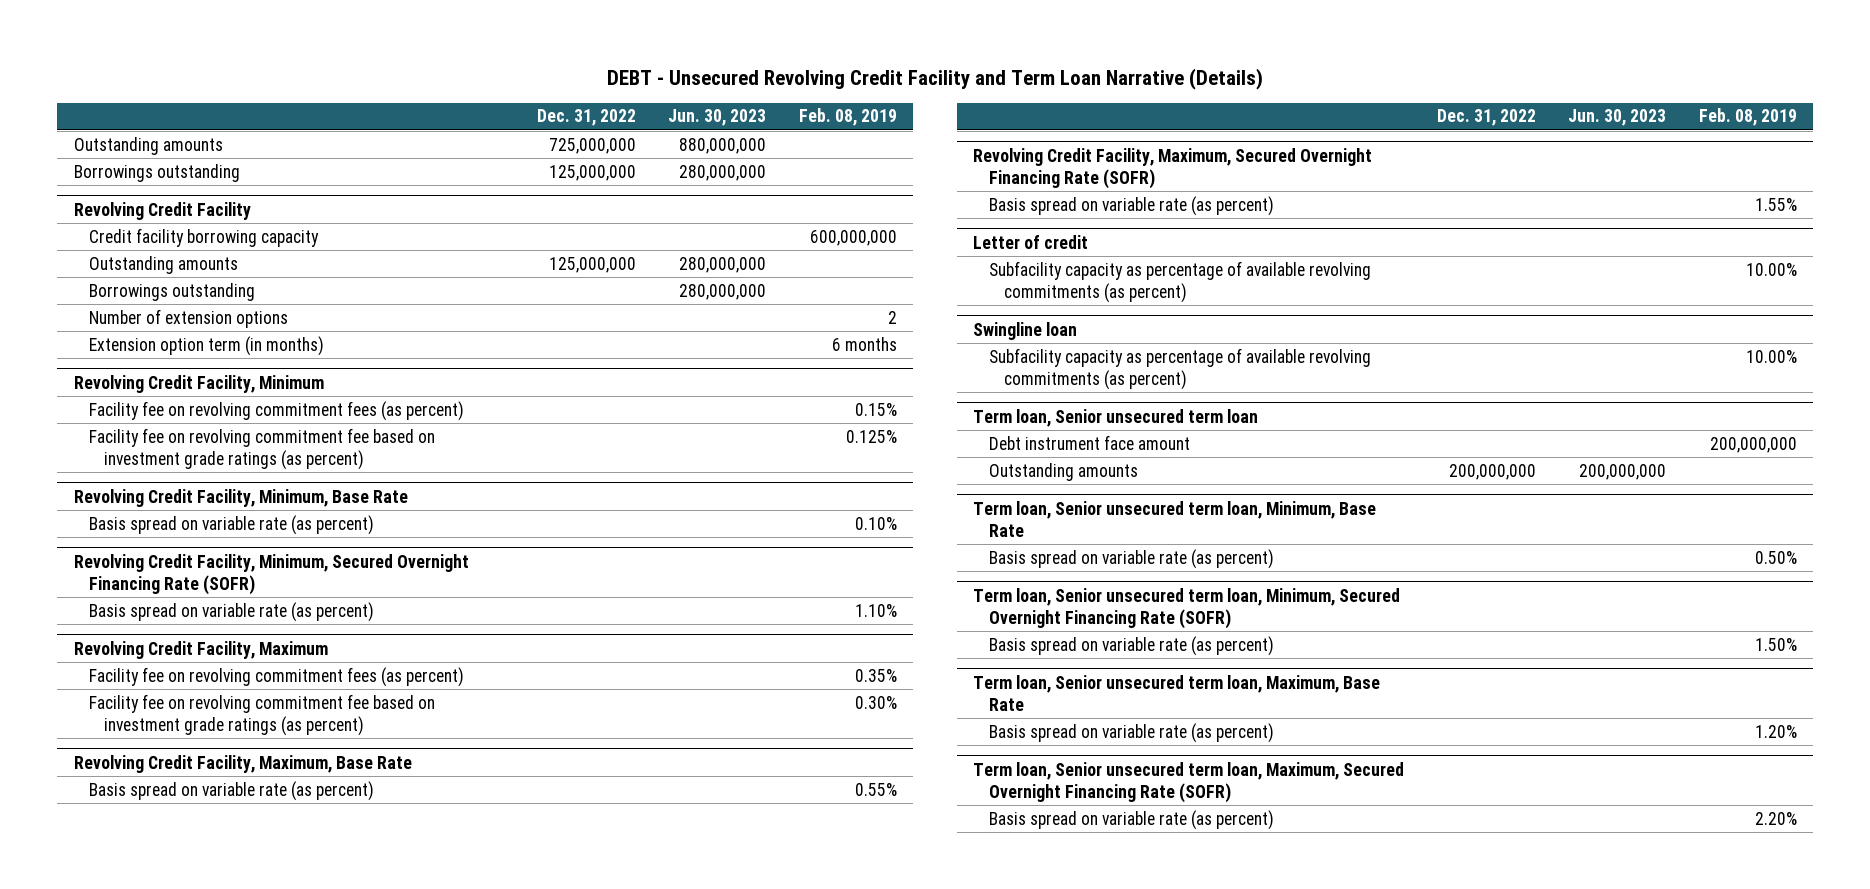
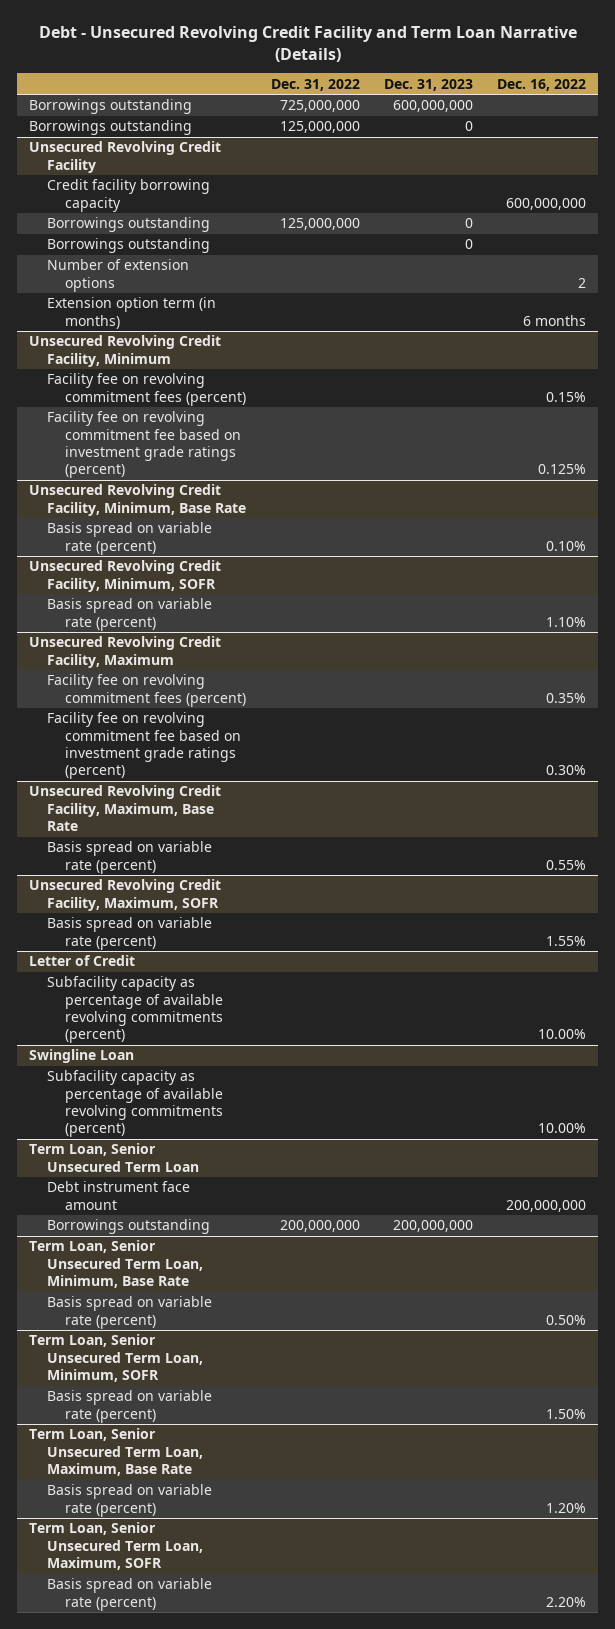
[607,67,1264,90] DEBT - Unsecured Revolving Credit Facility and Term Loan Narrative (Details) -> [38,26,577,62] Debt - Unsecured Revolving Credit Facility and Term Loan Narrative (Details)
[668,109,767,127] Jun. 30, 2023 -> none
[798,108,897,127] Feb. 08, 2019 -> none
none -> [383,78,473,91] Dec. 31, 2023
none -> [497,78,587,91] Dec. 16, 2022
[73,136,223,155] Outstanding amounts -> [28,99,192,115] Borrowings outstanding
[73,201,251,220] Revolving Credit Facility -> [28,141,221,173] Unsecured Revolving Credit Facility
[88,255,238,274] Outstanding amounts -> [47,217,211,233] Borrowings outstanding
[73,374,324,393] Revolving Credit Facility, Minimum -> [28,335,221,367] Unsecured Revolving Credit Facility, Minimum
[88,400,464,421] Facility fee on revolving commitment fees (as percent) -> [47,373,247,406] Facility fee on revolving commitment fees (percent)
[88,427,435,470] Facility fee on revolving commitment fee based on investment grade ratings (as percent) -> [47,411,242,479] Facility fee on revolving commitment fee based on investment grade ratings (percent)
[73,488,408,507] Revolving Credit Facility, Minimum, Base Rate -> [28,484,247,516] Unsecured Revolving Credit Facility, Minimum, Base Rate
[88,514,374,535] Basis spread on variable rate (as percent) -> [47,522,213,555] Basis spread on variable rate (percent)
[73,553,469,595] Revolving Credit Facility, Minimum, Secured Overnight Financing Rate (SOFR) -> [28,560,221,592] Unsecured Revolving Credit Facility, Minimum, SOFR
[88,601,374,622] Basis spread on variable rate (as percent) -> [47,598,213,631] Basis spread on variable rate (percent)
[73,640,328,659] Revolving Credit Facility, Maximum -> [28,636,221,668] Unsecured Revolving Credit Facility, Maximum
[88,666,464,687] Facility fee on revolving commitment fees (as percent) -> [47,674,247,707] Facility fee on revolving commitment fees (percent)
[88,693,435,736] Facility fee on revolving commitment fee based on investment grade ratings (as percent) -> [47,712,242,780] Facility fee on revolving commitment fee based on investment grade ratings (percent)
[73,754,412,773] Revolving Credit Facility, Maximum, Base Rate -> [28,785,221,831] Unsecured Revolving Credit Facility, Maximum, Base Rate
[88,780,374,801] Basis spread on variable rate (as percent) -> [47,841,213,874] Basis spread on variable rate (percent)
[973,147,1373,189] Revolving Credit Facility, Maximum, Secured Overnight Financing Rate (SOFR) -> [28,879,221,911] Unsecured Revolving Credit Facility, Maximum, SOFR
[988,195,1274,216] Basis spread on variable rate (as percent) -> [47,917,213,950] Basis spread on variable rate (percent)
[973,234,1089,249] Letter of credit -> [28,955,135,967] Letter of Credit
[988,260,1371,303] Subfacility capacity as percentage of available revolving commitments (as percent) -> [47,976,224,1044] Subfacility capacity as percentage of available revolving commitments (percent)
[973,321,1078,340] Swingline loan -> [28,1049,134,1064] Swingline Loan
[988,347,1371,390] Subfacility capacity as percentage of available revolving commitments (as percent) -> [47,1070,224,1138] Subfacility capacity as percentage of available revolving commitments (percent)
[973,408,1259,427] Term loan, Senior unsecured term loan -> [28,1143,200,1172] Term Loan, Senior Unsecured Term Loan
[988,462,1138,481] Outstanding amounts -> [47,1219,211,1235] Borrowings outstanding
[973,500,1377,537] Term loan, Senior unsecured term loan, Minimum, Base Rate -> [28,1240,204,1288] Term Loan, Senior Unsecured Term Loan, Minimum, Base Rate
[988,548,1274,569] Basis spread on variable rate (as percent) -> [47,1296,213,1329] Basis spread on variable rate (percent)
[973,587,1401,629] Term loan, Senior unsecured term loan, Minimum, Secured Overnight Financing Rate (SOFR) -> [28,1334,204,1382] Term Loan, Senior Unsecured Term Loan, Minimum, SOFR
[988,635,1274,656] Basis spread on variable rate (as percent) -> [47,1390,213,1423] Basis spread on variable rate (percent)
[973,674,1381,711] Term loan, Senior unsecured term loan, Maximum, Base Rate -> [28,1428,204,1476] Term Loan, Senior Unsecured Term Loan, Maximum, Base Rate
[988,722,1274,743] Basis spread on variable rate (as percent) -> [47,1484,213,1517] Basis spread on variable rate (percent)
[973,761,1405,803] Term loan, Senior unsecured term loan, Maximum, Secured Overnight Financing Rate (SOFR) -> [28,1522,204,1570] Term Loan, Senior Unsecured Term Loan, Maximum, SOFR
[988,809,1274,830] Basis spread on variable rate (as percent) -> [47,1578,213,1611] Basis spread on variable rate (percent)

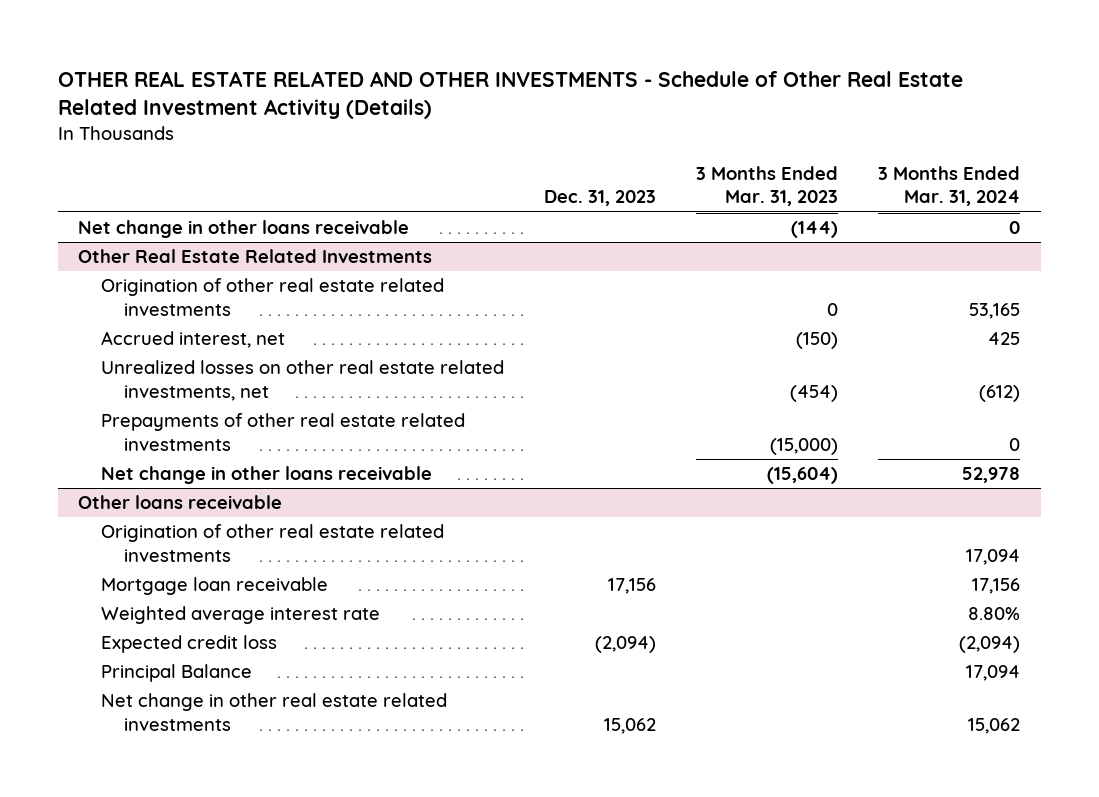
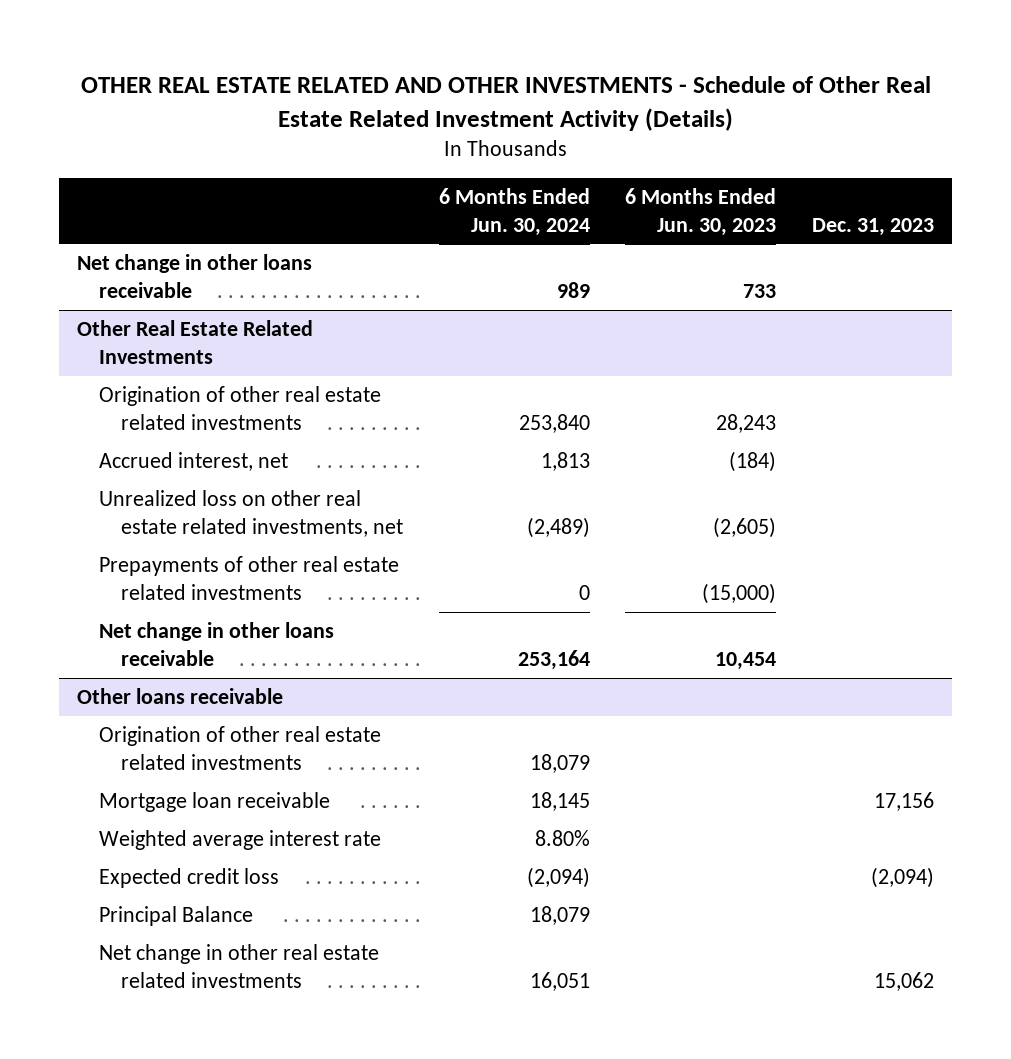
[696,165,839,207] 3 Months Ended Mar. 31, 2023 -> none
[878,165,1021,207] 3 Months Ended Mar. 31, 2024 -> none
none -> [438,187,590,236] 6 Months Ended Jun. 30, 2024
none -> [625,187,777,236] 6 Months Ended Jun. 30, 2023
[101,360,505,401] Unrealized losses on other real estate related investments, net -> [98,489,403,538] Unrealized loss on other real estate related investments, net

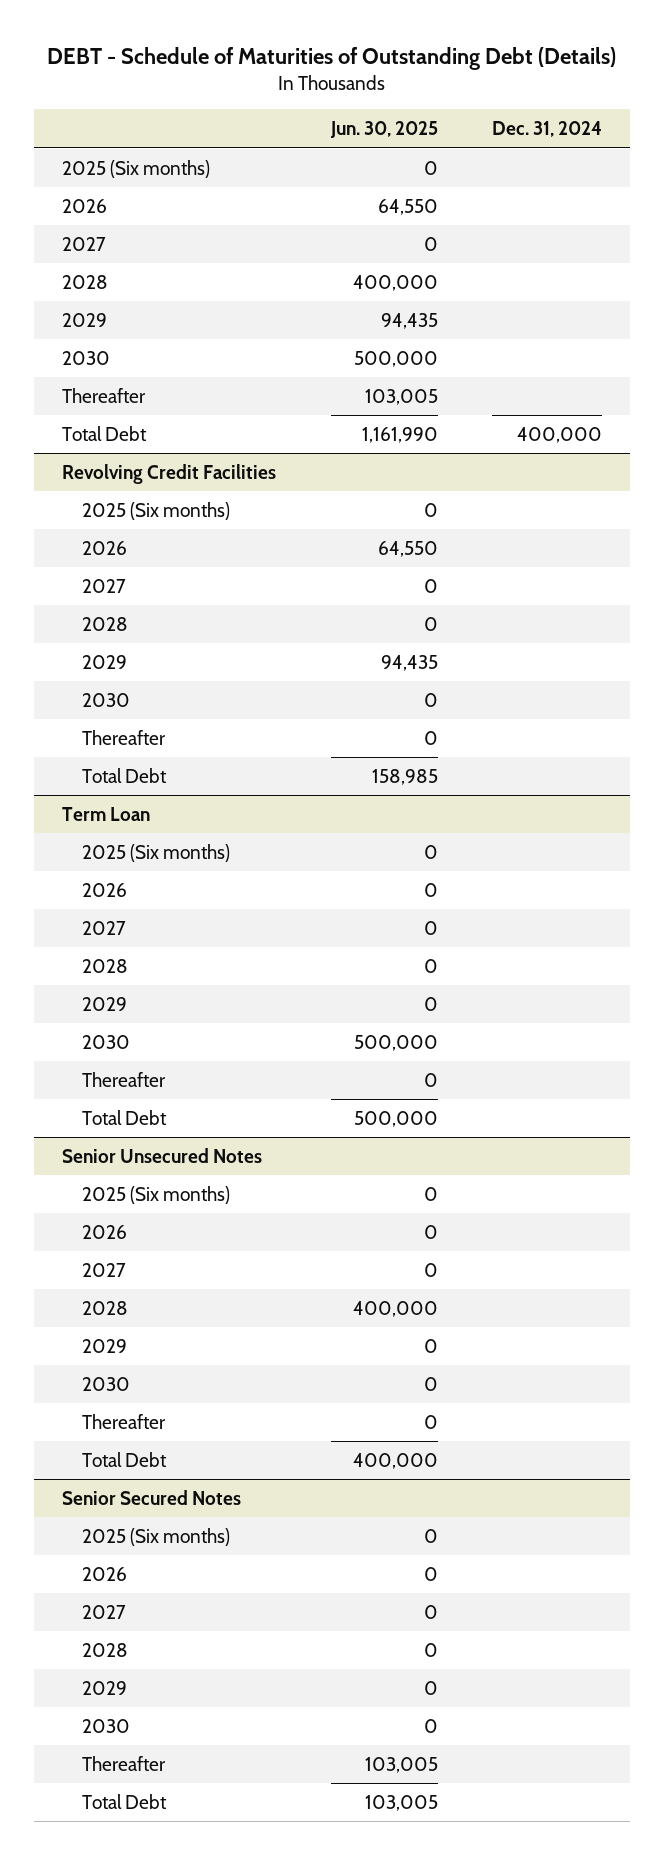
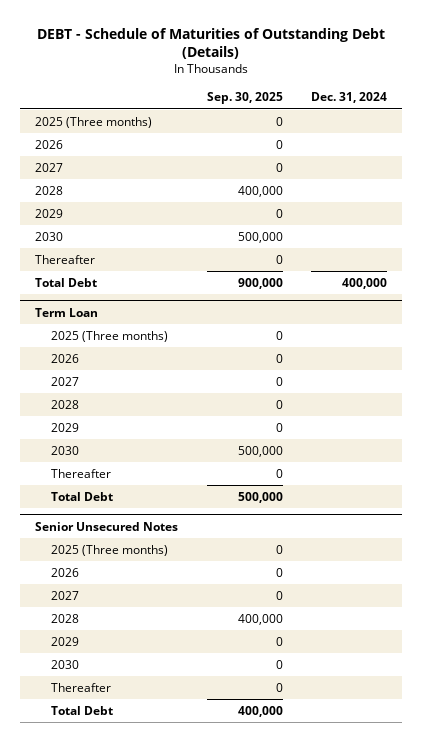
[329,121,438,139] Jun. 30, 2025 -> none
none -> [206,92,283,105] Sep. 30, 2025
[61,159,210,178] 2025 (Six months) -> [34,116,152,128] 2025 (Three months)
[61,463,276,484] Revolving Credit Facilities -> none
[81,501,230,520] 2025 (Six months) -> none
[81,540,127,555] 2026 -> none
[81,578,126,593] 2027 -> none
[81,616,128,631] 2028 -> none
[81,654,127,669] 2029 -> none
[81,692,130,707] 2030 -> none
[81,729,166,745] Thereafter -> none
[81,767,167,783] Total Debt -> none
[81,843,230,862] 2025 (Six months) -> [50,330,168,342] 2025 (Three months)
[81,1185,230,1204] 2025 (Six months) -> [50,544,168,556] 2025 (Three months)
[61,1489,241,1505] Senior Secured Notes -> none
[81,1527,230,1546] 2025 (Six months) -> none
[81,1566,127,1581] 2026 -> none
[81,1604,126,1619] 2027 -> none
[81,1642,128,1657] 2028 -> none
[81,1680,127,1695] 2029 -> none
[81,1718,130,1733] 2030 -> none
[81,1755,166,1771] Thereafter -> none
[81,1793,167,1809] Total Debt -> none

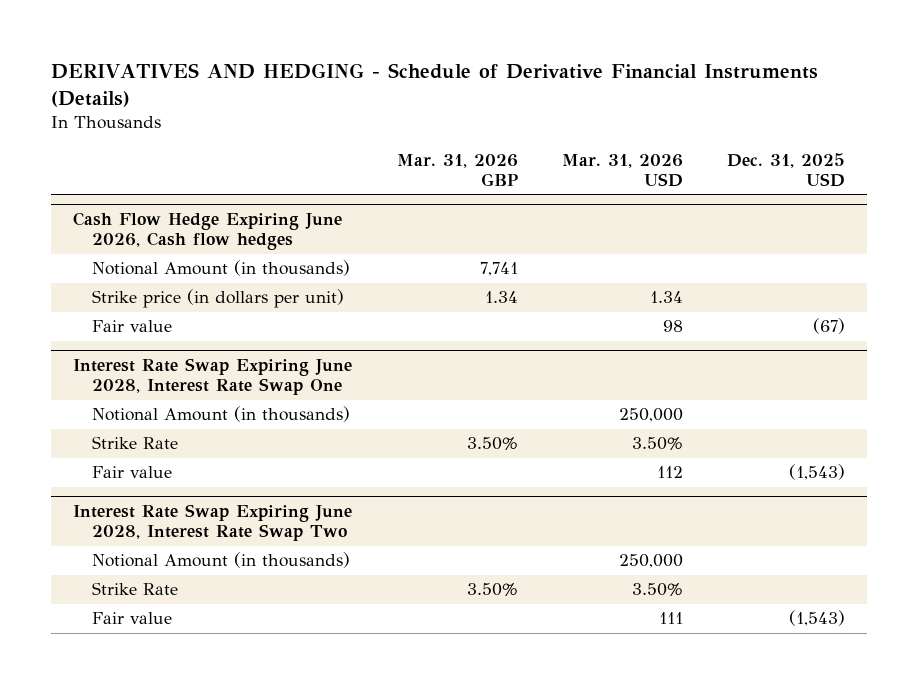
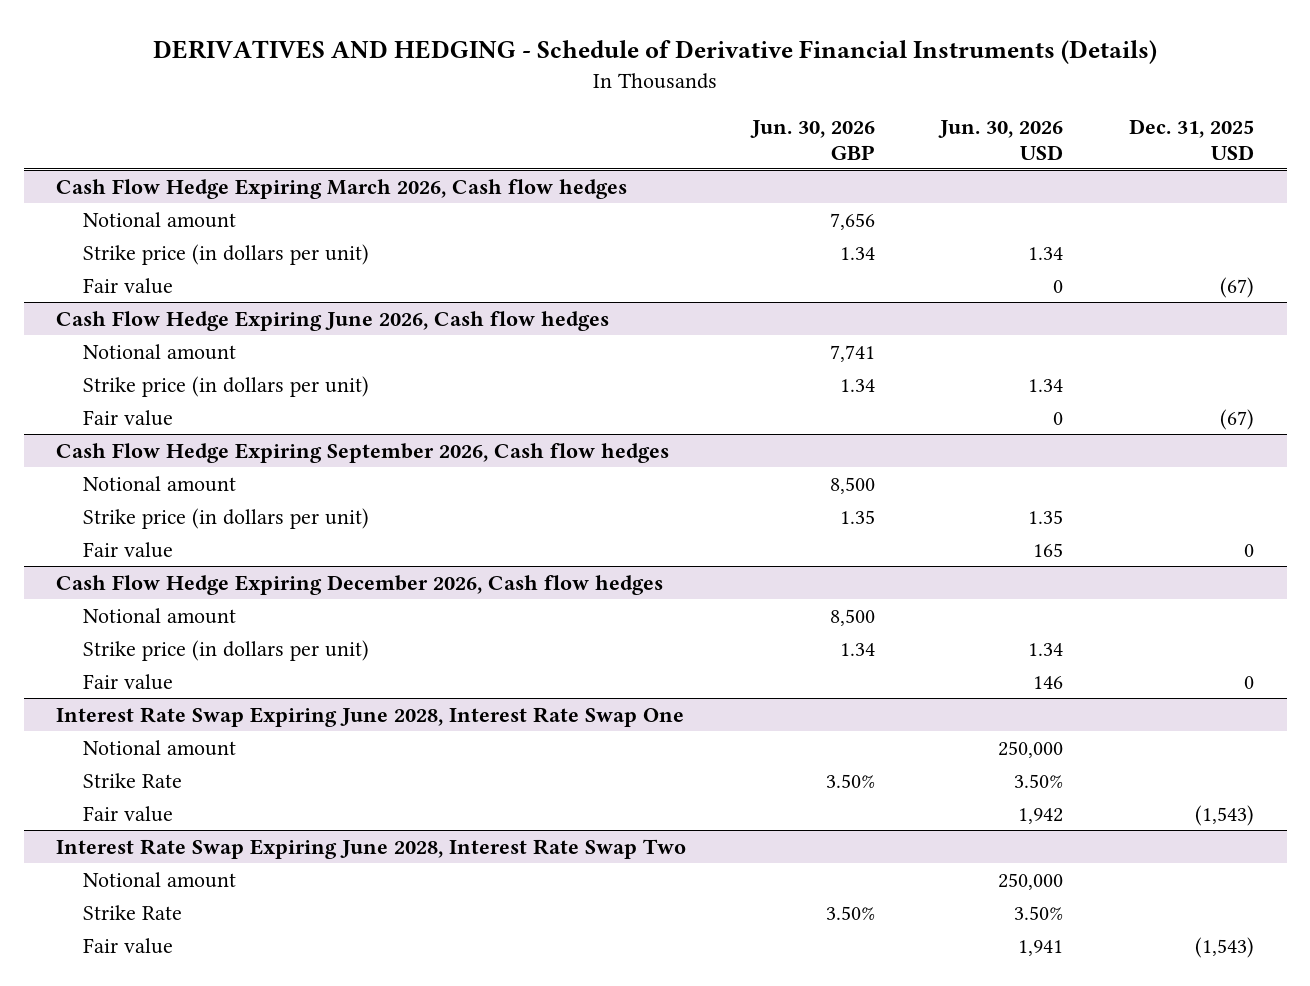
[396,153,518,186] Mar. 31, 2026 GBP -> none
[561,153,683,187] Mar. 31, 2026 USD -> none
none -> [749,119,875,160] Jun. 30, 2026 GBP
none -> [938,119,1064,160] Jun. 30, 2026 USD
none -> [56,178,628,199] Cash Flow Hedge Expiring March 2026, Cash flow hedges
none -> [83,211,237,228] Notional amount
none -> [83,243,370,265] Strike price (in dollars per unit)
none -> [83,277,174,294] Fair value
[92,260,351,277] Notional Amount (in thousands) -> [83,343,237,360] Notional amount
none -> [56,442,670,463] Cash Flow Hedge Expiring September 2026, Cash flow hedges
none -> [83,475,237,492] Notional amount
none -> [83,507,370,529] Strike price (in dollars per unit)
none -> [83,541,174,558] Fair value
none -> [56,574,664,595] Cash Flow Hedge Expiring December 2026, Cash flow hedges
none -> [83,607,237,624] Notional amount
none -> [83,639,370,661] Strike price (in dollars per unit)
none -> [83,673,174,690] Fair value
[92,406,351,423] Notional Amount (in thousands) -> [83,739,237,756] Notional amount
[92,552,351,569] Notional Amount (in thousands) -> [83,871,237,888] Notional amount

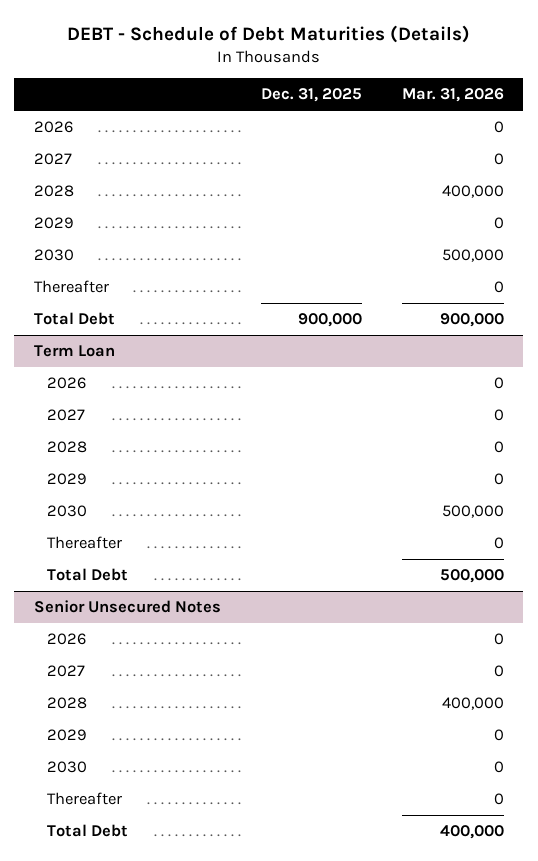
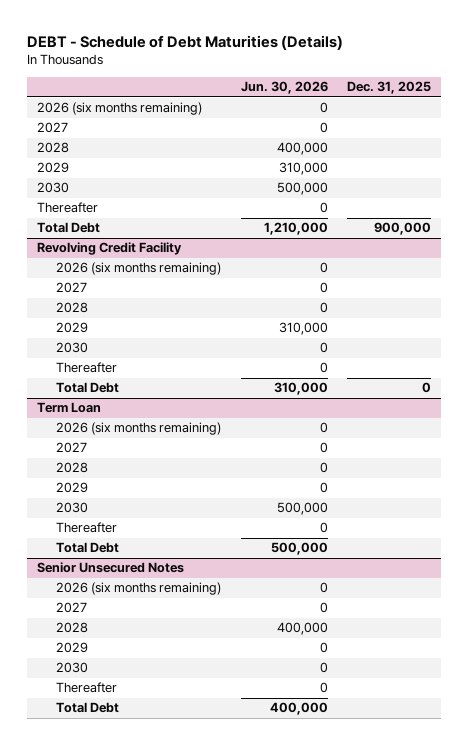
[401,88,504,103] Mar. 31, 2026 -> none
none -> [240,81,328,95] Jun. 30, 2026
[34,121,74,134] 2026 -> [36,102,202,116] 2026 (six months remaining)
none -> [36,242,182,256] Revolving Credit Facility
none -> [56,262,222,276] 2026 (six months remaining)
none -> [56,282,88,294] 2027
none -> [56,302,89,314] 2028
none -> [56,322,89,334] 2029
none -> [56,342,89,354] 2030
none -> [56,362,118,374] Thereafter
none -> [56,382,120,394] Total Debt
[46,377,86,390] 2026 -> [56,422,222,436] 2026 (six months remaining)
[46,633,86,646] 2026 -> [56,582,222,596] 2026 (six months remaining)

